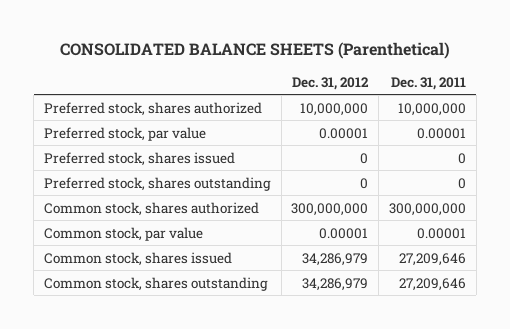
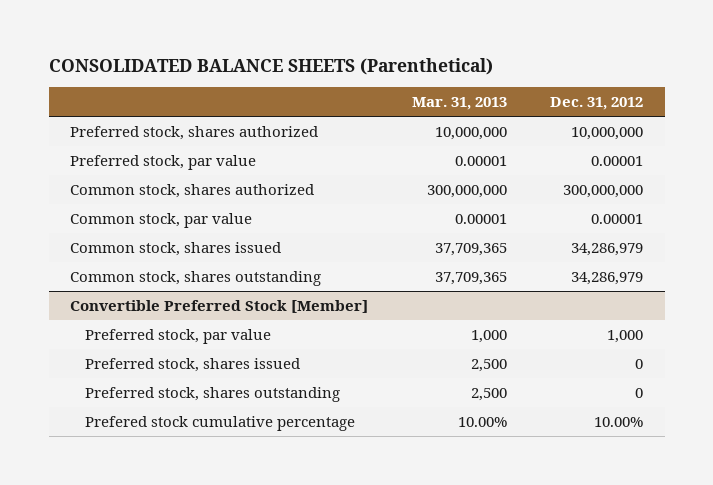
[390,76,466,90] Dec. 31, 2011 -> none
none -> [411,97,507,111] Mar. 31, 2013
[44,151,236,166] Preferred stock, shares issued -> none
[44,176,272,191] Preferred stock, shares outstanding -> none
none -> [70,300,369,314] Convertible Preferred Stock [Member]
none -> [84,329,271,345] Preferred stock, par value
none -> [84,358,300,373] Preferred stock, shares issued
none -> [84,387,340,403] Preferred stock, shares outstanding
none -> [84,416,355,432] Prefered stock cumulative percentage

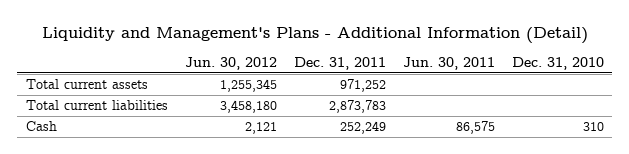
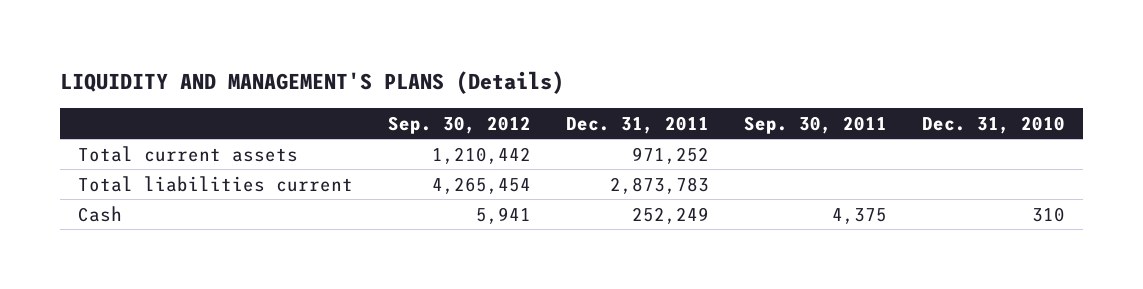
[41,26,588,44] Liquidity and Management's Plans - Additional Information (Detail) -> [60,71,565,95] LIQUIDITY AND MANAGEMENT'S PLANS (Details)
[184,56,277,70] Jun. 30, 2012 -> none
[402,56,495,70] Jun. 30, 2011 -> none
none -> [388,115,532,134] Sep. 30, 2012
none -> [744,115,888,134] Sep. 30, 2011
[25,100,168,111] Total current liabilities -> [77,175,353,192] Total liabilities current

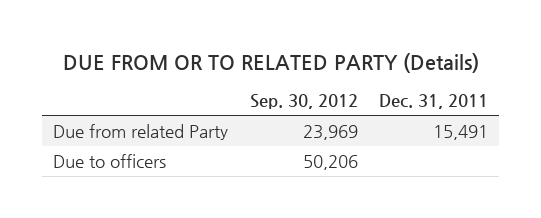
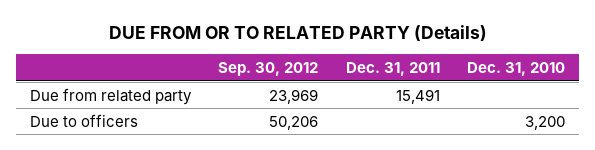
none -> [467,61,566,76] Dec. 31, 2010
[53,123,229,140] Due from related Party -> [29,87,192,105] Due from related party

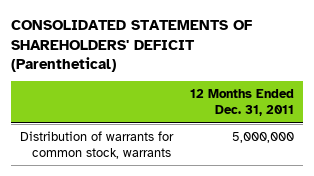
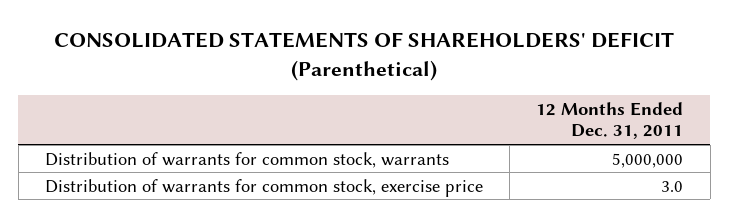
none -> [45,178,484,197] Distribution of warrants for common stock, exercise price

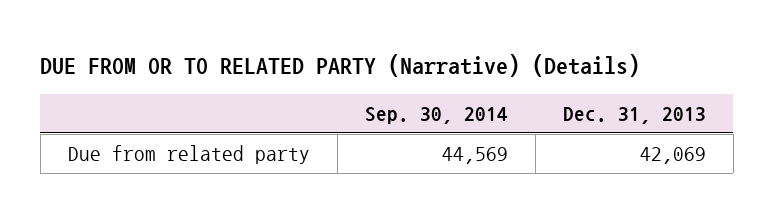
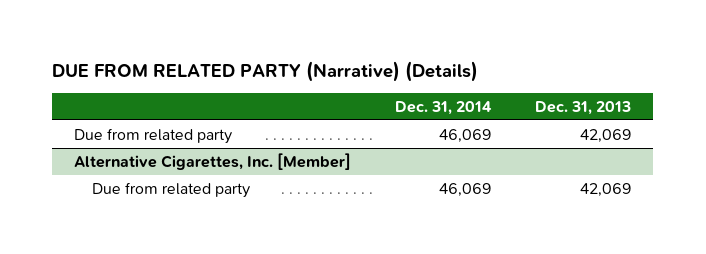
[40,53,641,77] DUE FROM OR TO RELATED PARTY (Narrative) (Details) -> [52,61,479,83] DUE FROM RELATED PARTY (Narrative) (Details)
[364,107,508,125] Sep. 30, 2014 -> none
none -> [395,100,493,115] Dec. 31, 2014
none -> [74,152,352,170] Alternative Cigarettes, Inc. [Member]
none -> [92,181,251,198] Due from related party

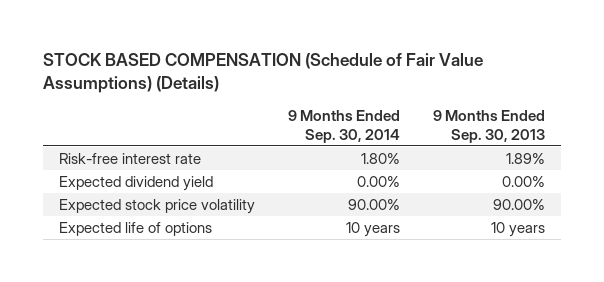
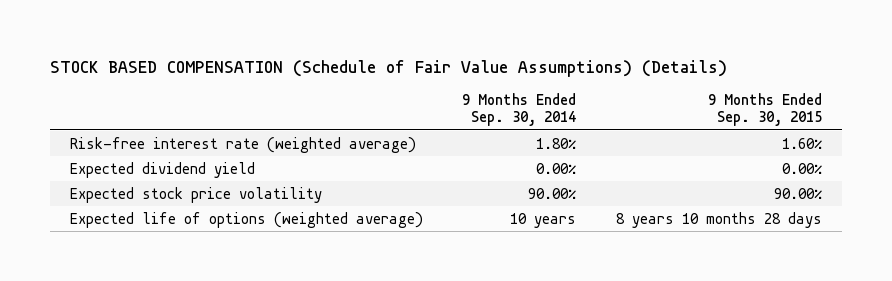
[432,110,545,143] 9 Months Ended Sep. 30, 2013 -> none
none -> [708,93,823,127] 9 Months Ended Sep. 30, 2015
[59,152,202,164] Risk-free interest rate -> [69,136,416,153] Risk-free interest rate (weighted average)
[59,221,213,236] Expected life of options -> [69,211,423,228] Expected life of options (weighted average)

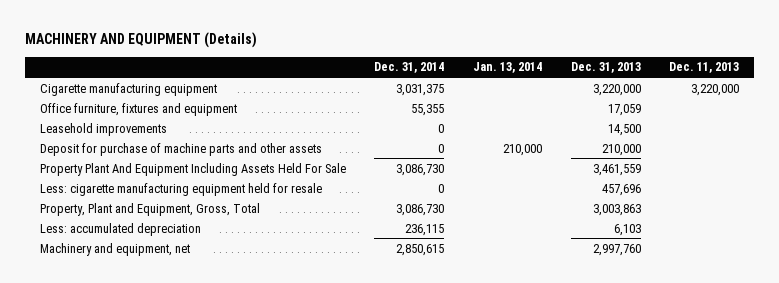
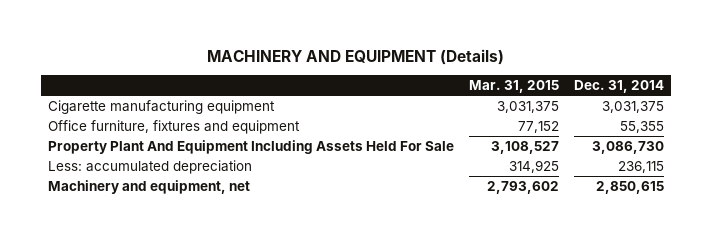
[473,62,543,74] Jan. 13, 2014 -> none
[570,62,641,74] Dec. 31, 2013 -> none
[669,62,740,74] Dec. 11, 2013 -> none
none -> [469,80,560,94] Mar. 31, 2015
[39,122,167,136] Leasehold improvements -> none
[39,142,322,156] Deposit for purchase of machine parts and other assets -> none
[39,182,322,196] Less: cigarette manufacturing equipment held for resale -> none
[39,202,260,216] Property, Plant and Equipment, Gross, Total -> none

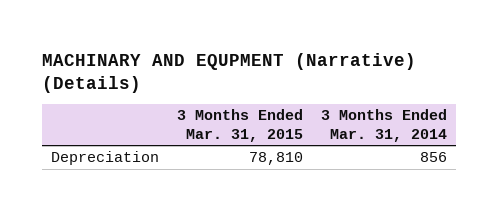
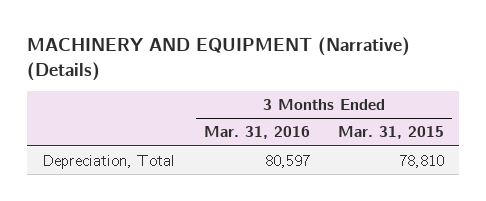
[42,52,417,94] MACHINARY AND EQUPMENT (Narrative) (Details) -> [27,37,411,81] MACHINERY AND EQUIPMENT (Narrative) (Details)
[321,109,448,142] 3 Months Ended Mar. 31, 2014 -> none
none -> [203,126,310,140] Mar. 31, 2016
[51,151,160,166] Depreciation -> [41,154,175,169] Depreciation, Total

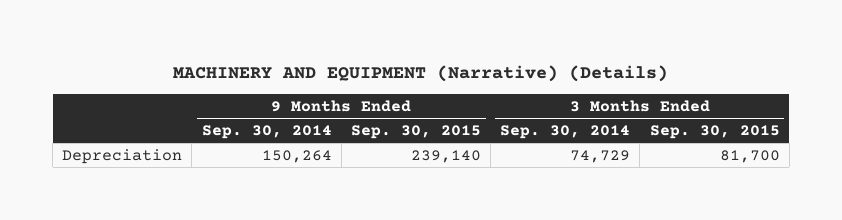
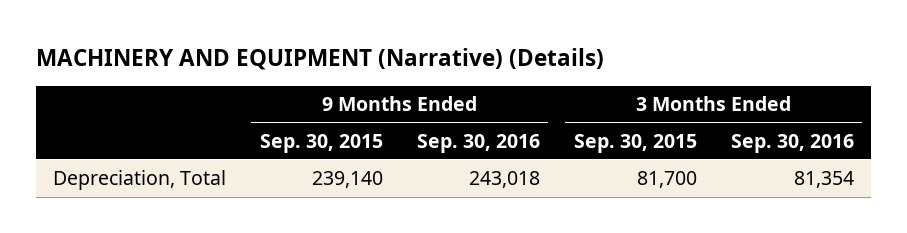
[201,124,332,139] Sep. 30, 2014 -> none
[500,124,631,139] Sep. 30, 2014 -> none
none -> [416,133,540,153] Sep. 30, 2016
none -> [730,133,854,153] Sep. 30, 2016
[62,148,183,164] Depreciation -> [52,170,226,191] Depreciation, Total

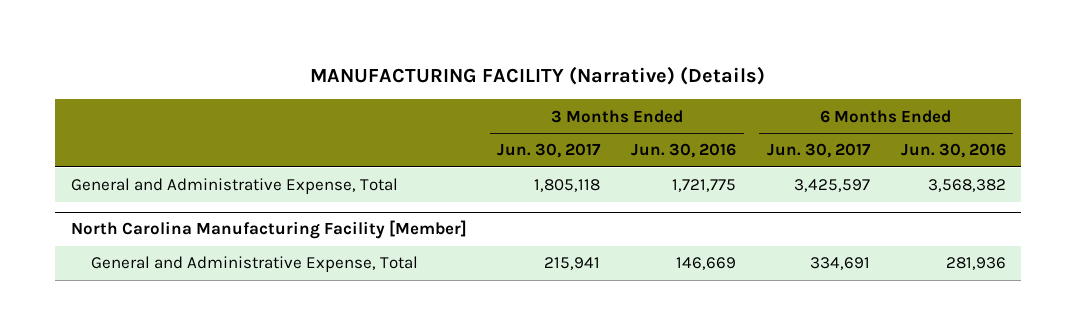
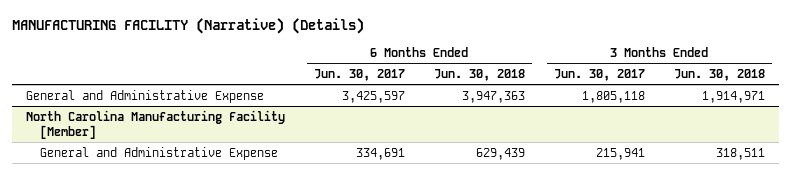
[631,143,737,159] Jun. 30, 2016 -> none
[900,143,1006,159] Jun. 30, 2016 -> none
none -> [433,69,525,82] Jun. 30, 2018
none -> [673,69,765,82] Jun. 30, 2018
[70,178,398,195] General and Administrative Expense, Total -> [26,89,265,103] General and Administrative Expense
[90,256,418,273] General and Administrative Expense, Total -> [39,146,278,160] General and Administrative Expense

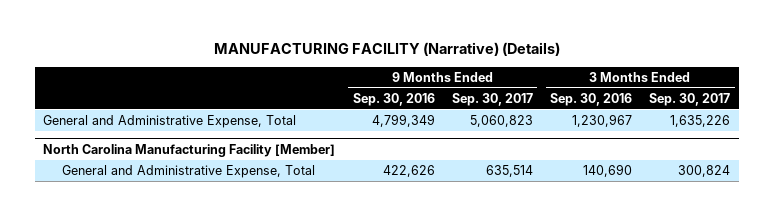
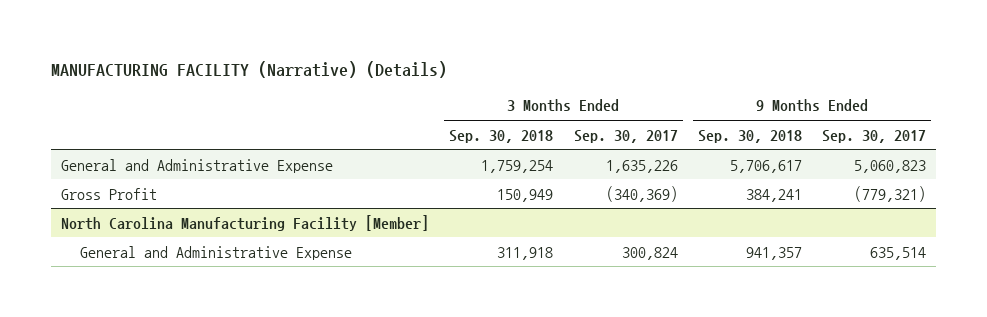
[352,92,435,106] Sep. 30, 2016 -> none
[550,92,633,106] Sep. 30, 2016 -> none
none -> [449,129,554,143] Sep. 30, 2018
none -> [697,129,802,143] Sep. 30, 2018
[43,115,297,129] General and Administrative Expense, Total -> [61,158,334,173] General and Administrative Expense
none -> [61,187,158,200] Gross Profit
[62,165,316,179] General and Administrative Expense, Total -> [79,245,352,260] General and Administrative Expense

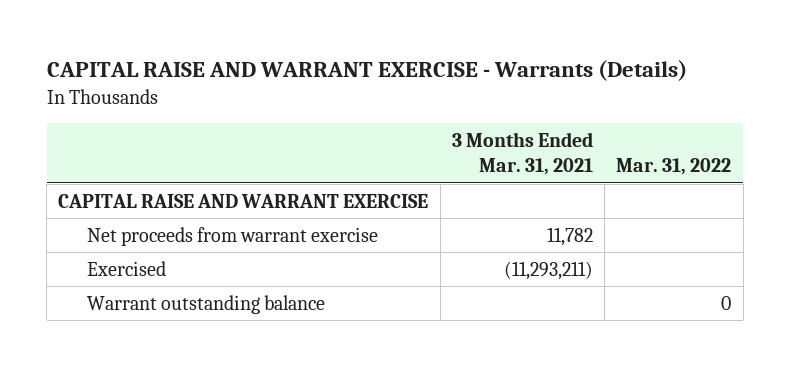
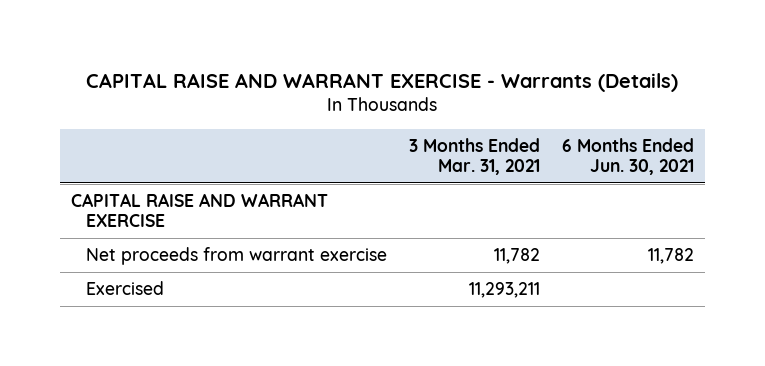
[616,158,732,176] Mar. 31, 2022 -> none
none -> [561,137,694,176] 6 Months Ended Jun. 30, 2021
[86,294,325,314] Warrant outstanding balance -> none
[503,260,593,280] (11,293,211) -> [468,282,540,299] 11,293,211

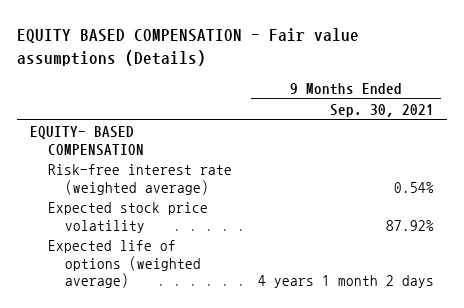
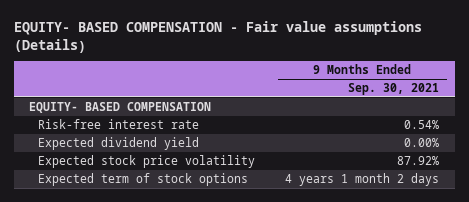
[17,28,360,67] EQUITY BASED COMPENSATION - Fair value assumptions (Details) -> [13,20,422,53] EQUITY- BASED COMPENSATION - Fair value assumptions (Details)
[47,164,232,195] Risk-free interest rate (weighted average) -> [37,119,199,130] Risk-free interest rate
none -> [37,137,199,151] Expected dividend yield
[47,240,201,289] Expected life of options (weighted average) -> [37,173,248,187] Expected term of stock options

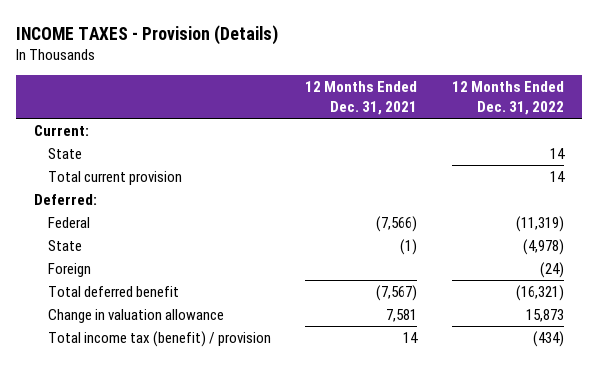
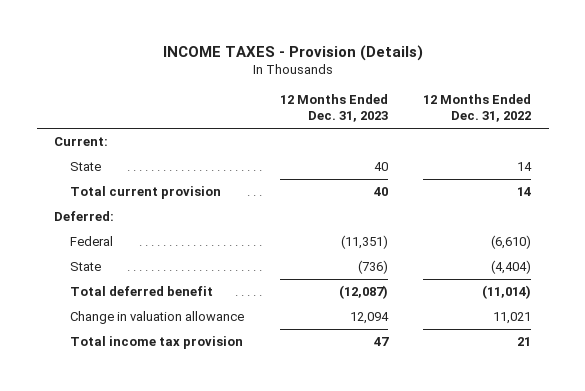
[305,81,418,115] 12 Months Ended Dec. 31, 2021 -> none
none -> [279,94,388,122] 12 Months Ended Dec. 31, 2023
[47,262,91,277] Foreign -> none
[516,215,565,232] (11,319) -> [491,235,532,250] (6,610)
[523,238,565,255] (4,978) -> [491,260,532,275] (4,404)
[516,284,565,301] (16,321) -> [482,285,532,300] (11,014)
[526,308,565,322] 15,873 -> [493,312,532,325] 11,021
[47,330,271,347] Total income tax (benefit) / provision -> [70,336,244,350] Total income tax provision
[533,330,565,347] (434) -> [517,337,532,347] 21

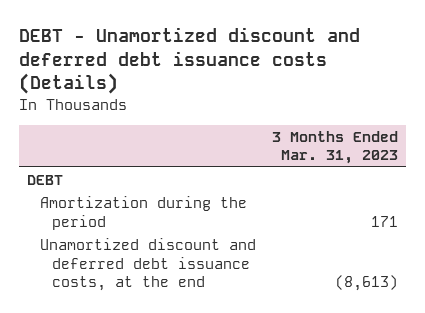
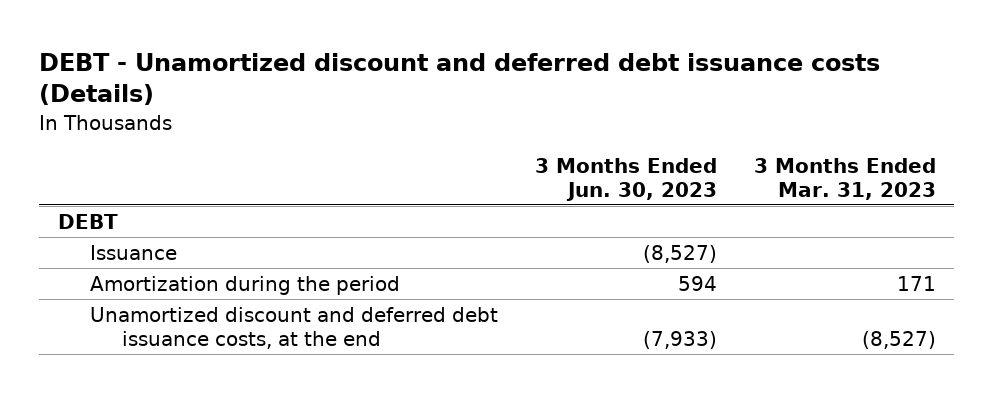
none -> [534,157,717,201] 3 Months Ended Jun. 30, 2023
none -> [90,244,178,260] Issuance
[334,275,398,292] (8,613) -> [861,331,936,350] (8,527)

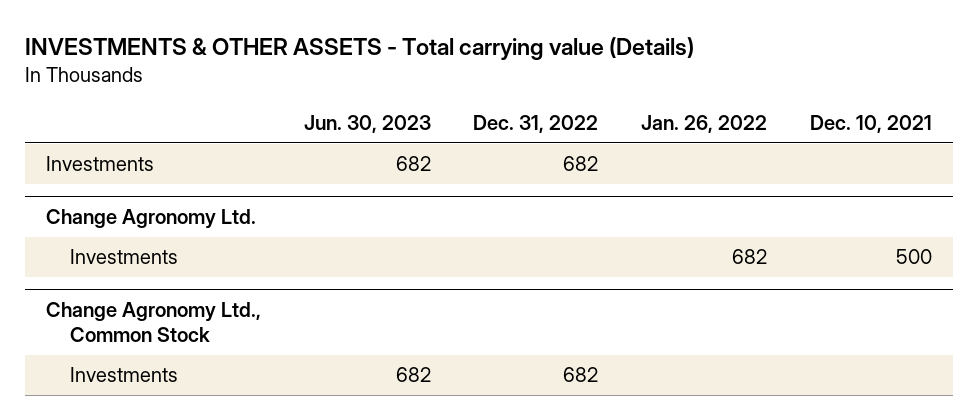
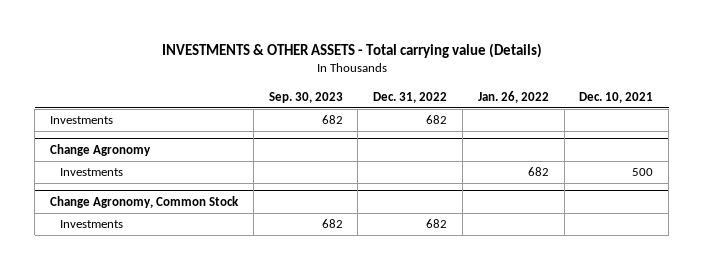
[303,114,431,133] Jun. 30, 2023 -> none
none -> [268,91,343,103] Sep. 30, 2023
[45,209,256,230] Change Agronomy Ltd. -> [49,144,151,157] Change Agronomy
[45,302,261,343] Change Agronomy Ltd., Common Stock -> [49,196,239,209] Change Agronomy, Common Stock

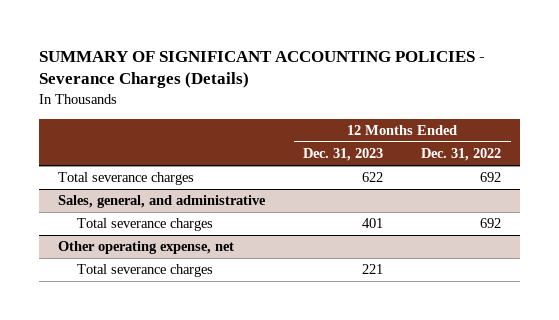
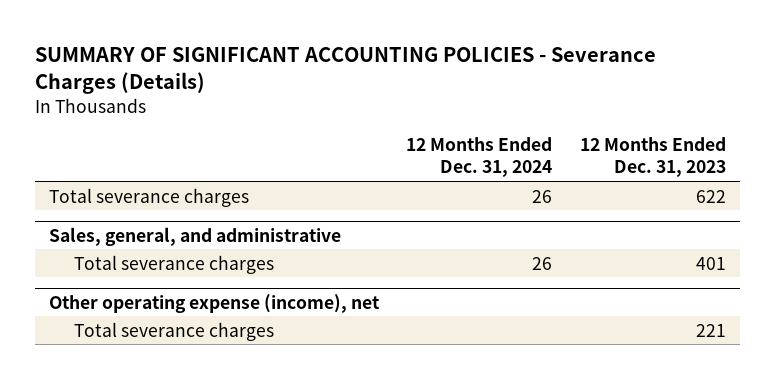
[421,148,502,162] Dec. 31, 2022 -> none
none -> [406,137,553,178] 12 Months Ended Dec. 31, 2024
[57,241,234,255] Other operating expense, net -> [48,293,380,313] Other operating expense (income), net

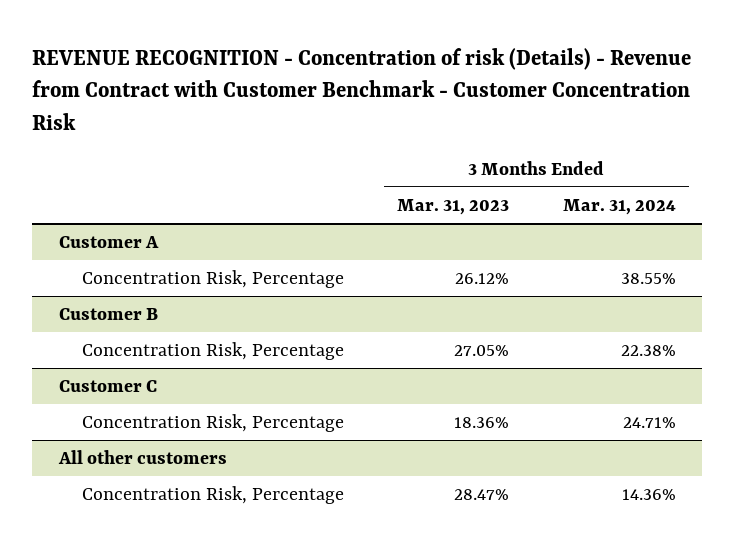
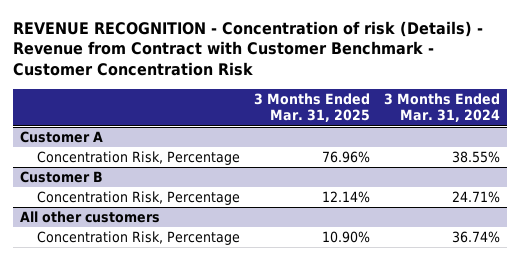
[397,198,510,215] Mar. 31, 2023 -> none
none -> [253,92,370,123] 3 Months Ended Mar. 31, 2025
[81,342,344,361] Concentration Risk, Percentage -> none
[58,380,157,393] Customer C -> none
[621,489,676,501] 14.36% -> [452,231,501,244] 36.74%

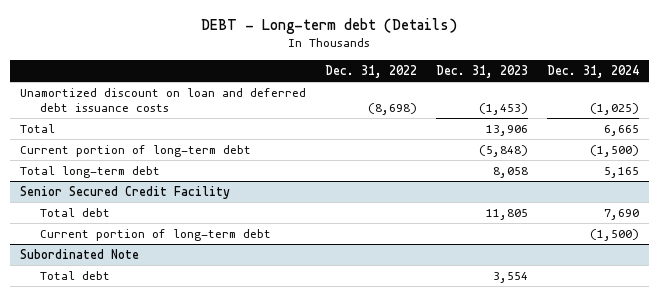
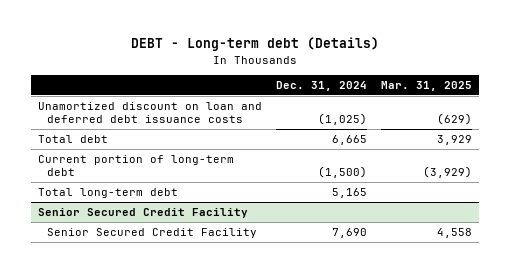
[324,64,417,78] Dec. 31, 2022 -> none
[436,64,529,78] Dec. 31, 2023 -> none
none -> [380,80,472,91] Mar. 31, 2025
[19,124,55,134] Total -> [37,134,108,143] Total debt
[39,229,271,242] Current portion of long-term debt -> none
[19,249,139,260] Subordinated Note -> none
[39,271,110,281] Total debt -> none
[39,208,110,218] Total debt -> [46,227,257,238] Senior Secured Credit Facility

